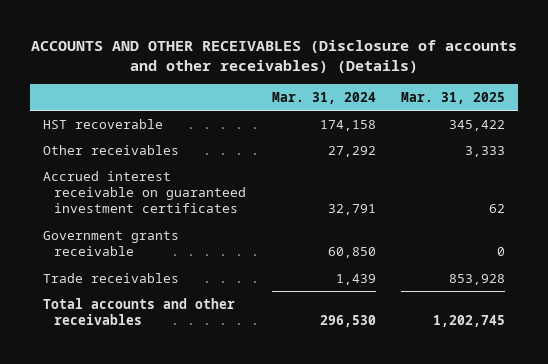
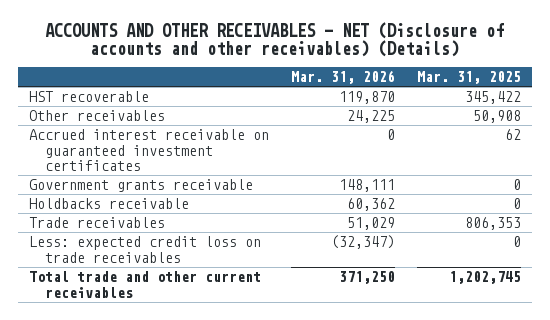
[31,39,518,73] ACCOUNTS AND OTHER RECEIVABLES (Disclosure of accounts and other receivables) (Details) -> [45,21,505,58] ACCOUNTS AND OTHER RECEIVABLES - NET (Disclosure of accounts and other receivables) (Details)
[271,91,376,104] Mar. 31, 2024 -> none
none -> [291,70,396,85] Mar. 31, 2026
[465,145,506,157] 3,333 -> [473,109,522,123] 50,908
none -> [28,197,189,209] Holdbacks receivable
[449,273,506,285] 853,928 -> [465,216,522,230] 806,353
none -> [28,235,261,263] Less: expected credit loss on trade receivables
[43,297,236,326] Total accounts and other receivables -> [28,270,261,298] Total trade and other current receivables

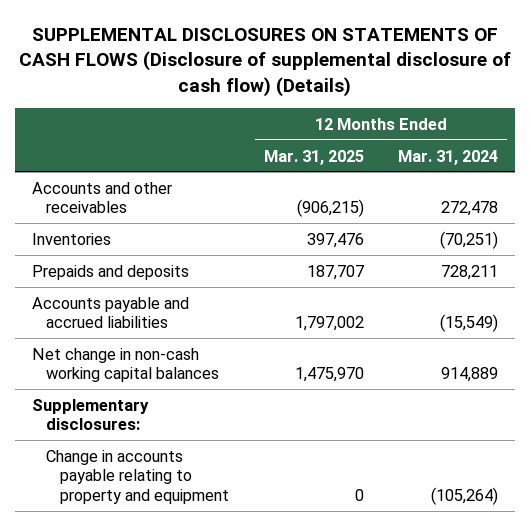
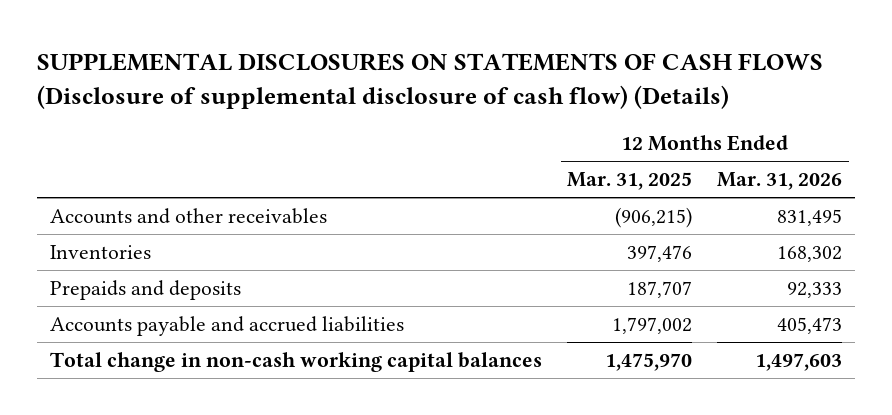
[398,149,499,165] Mar. 31, 2024 -> none
none -> [717,172,843,191] Mar. 31, 2026
[32,398,150,431] Supplementary disclosures: -> none
[46,449,230,505] Change in accounts payable relating to property and equipment -> none
[32,347,220,383] Net change in non-cash working capital balances -> [49,352,542,373] Total change in non-cash working capital balances

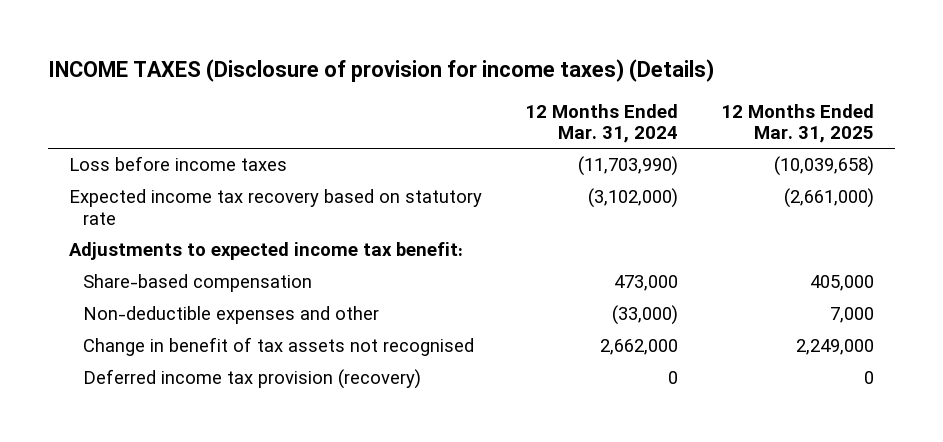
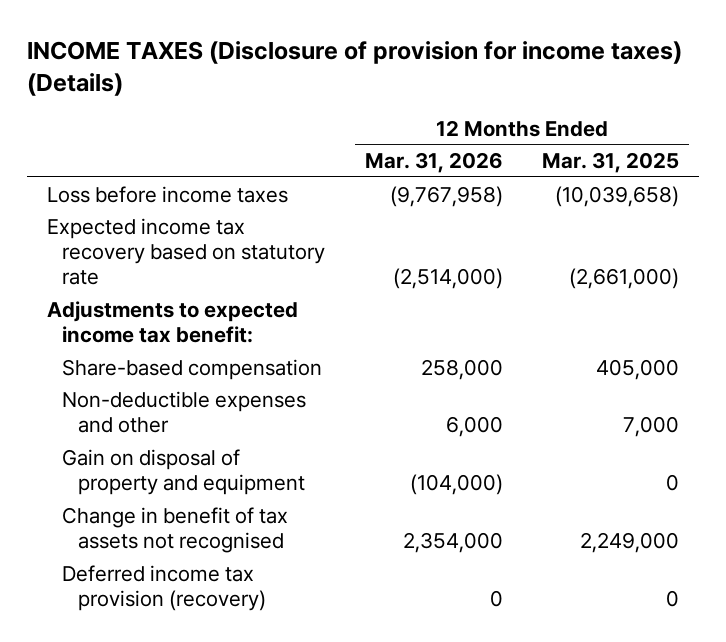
[525,103,679,143] 12 Months Ended Mar. 31, 2024 -> none
none -> [364,151,503,173] Mar. 31, 2026
none -> [62,448,305,495] Gain on disposal of property and equipment

